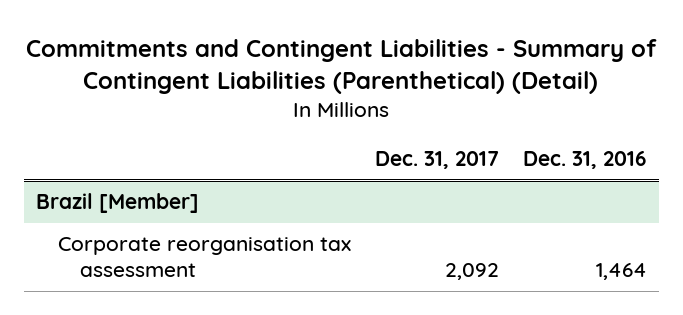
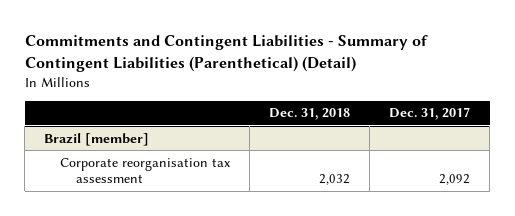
[522,151,647,170] Dec. 31, 2016 -> none
none -> [269,108,351,121] Dec. 31, 2018
[36,193,200,214] Brazil [Member] -> [44,132,150,146] Brazil [member]

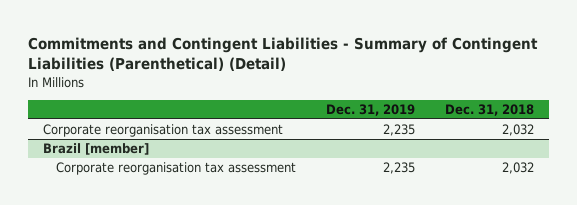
[389,107,471,121] Dec. 31, 2017 -> none
none -> [326,104,416,117] Dec. 31, 2019
none -> [43,124,284,138] Corporate reorganisation tax assessment

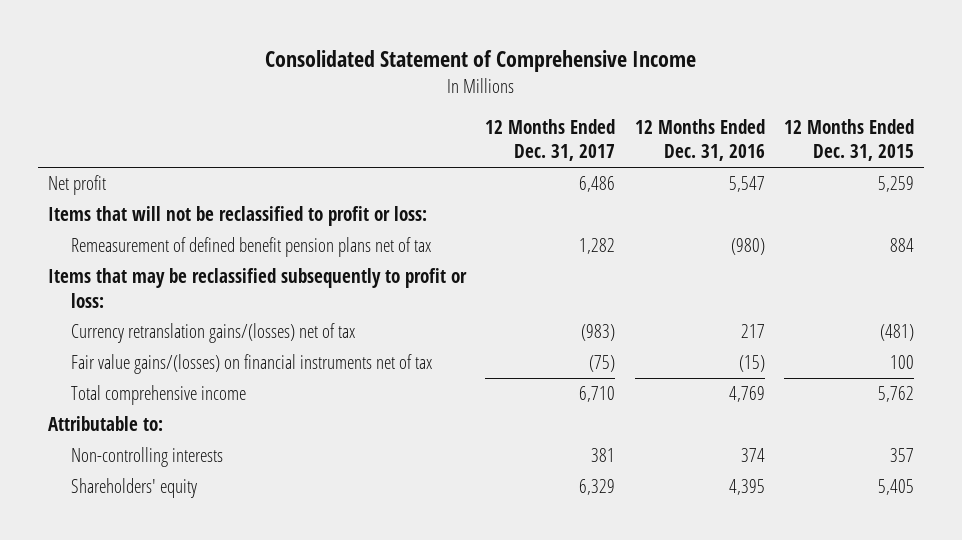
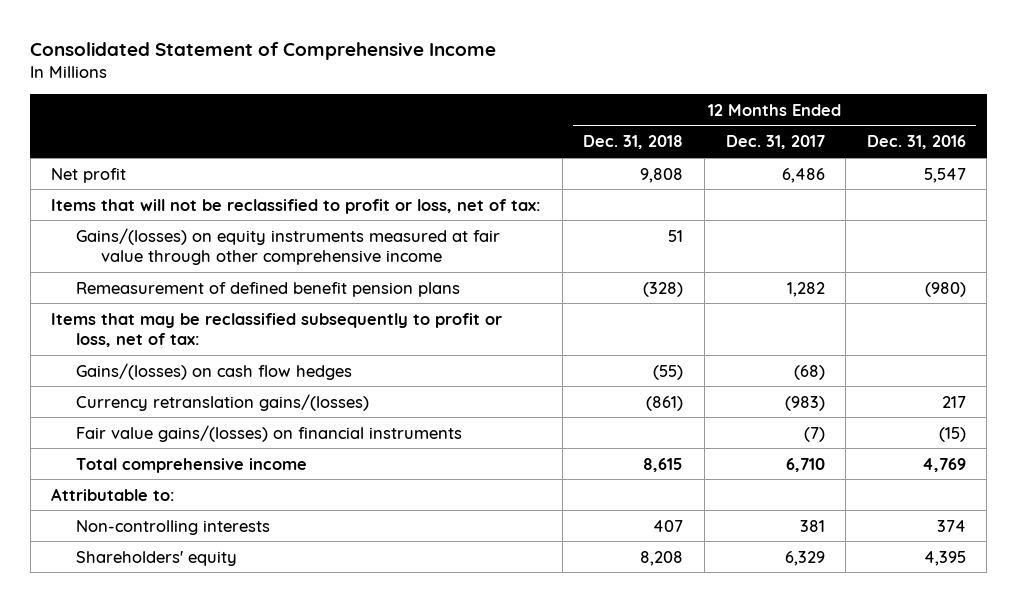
[784,118,915,162] 12 Months Ended Dec. 31, 2015 -> none
none -> [583,135,684,150] Dec. 31, 2018
[47,206,427,227] Items that will not be reclassified to profit or loss: -> [51,198,542,214] Items that will not be reclassified to profit or loss, net of tax:
none -> [76,227,501,266] Gains/(losses) on equity instruments measured at fair value through other comprehensive income
[70,237,431,258] Remeasurement of defined benefit pension plans net of tax -> [76,281,461,297] Remeasurement of defined benefit pension plans
[47,268,467,308] Items that may be reclassified subsequently to profit or loss: -> [51,312,503,348] Items that may be reclassified subsequently to profit or loss, net of tax:
none -> [76,362,353,380] Gains/(losses) on cash flow hedges
[70,323,355,344] Currency retranslation gains/(losses) net of tax -> [76,393,370,411] Currency retranslation gains/(losses)
[70,354,432,375] Fair value gains/(losses) on financial instruments net of tax -> [76,424,463,442] Fair value gains/(losses) on financial instruments
[589,355,616,373] (75) -> [803,426,825,442] (7)

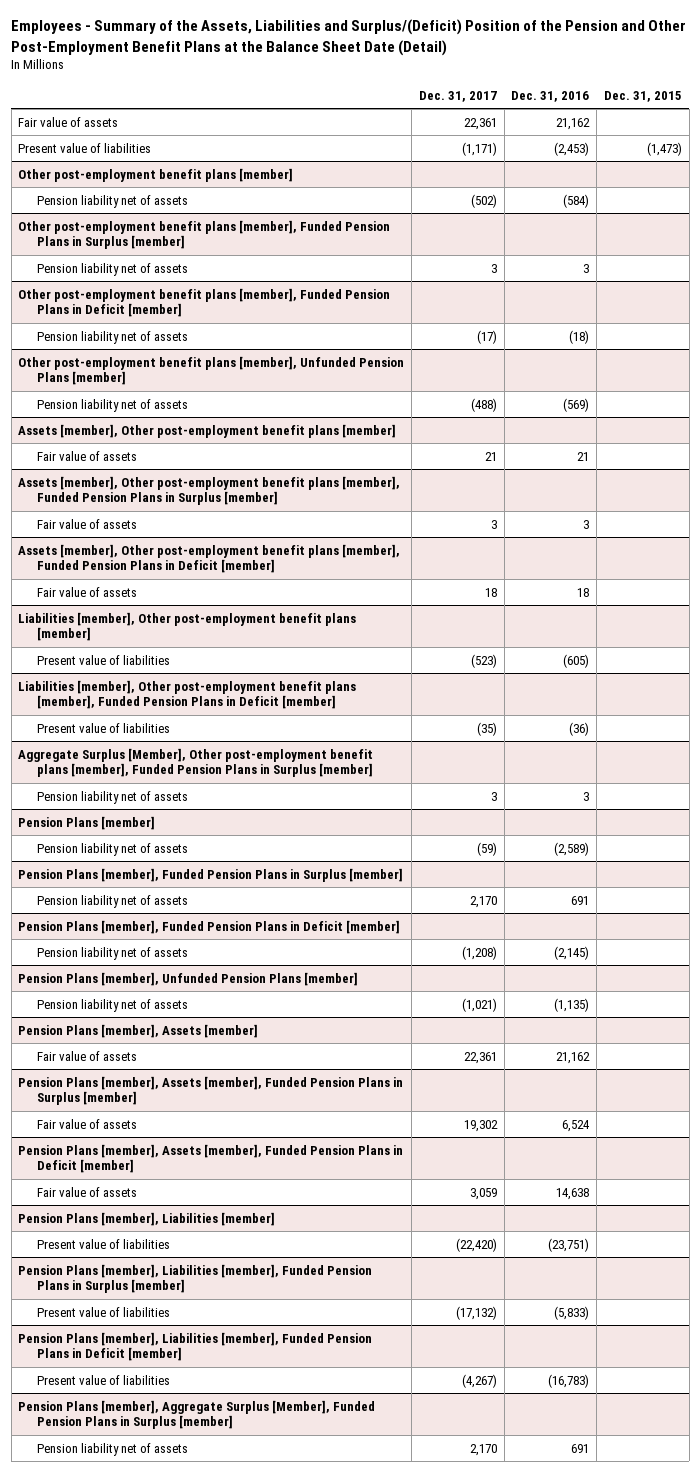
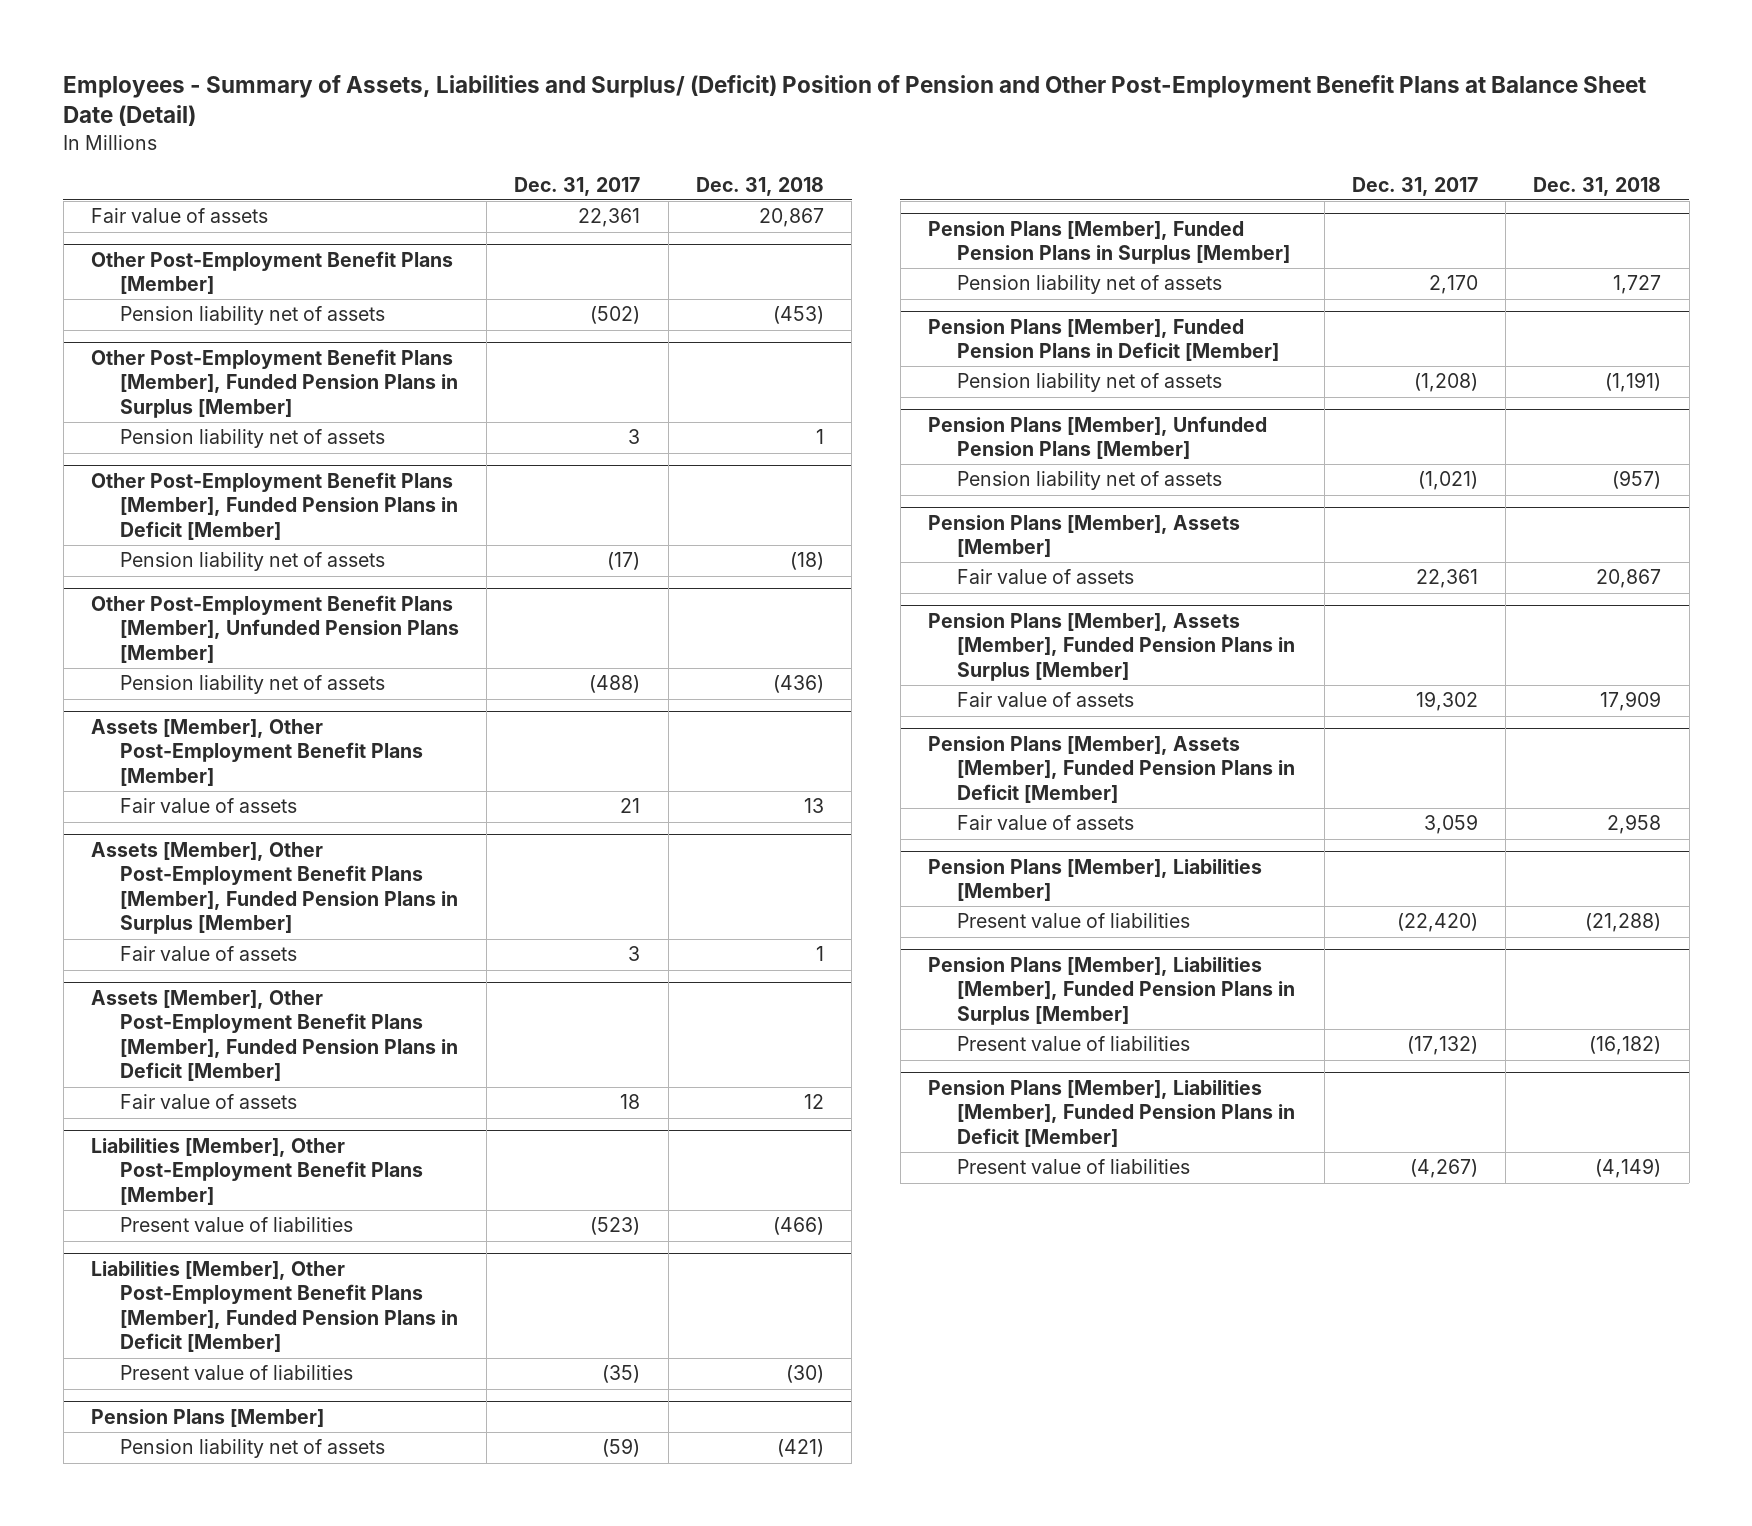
[11,19,687,56] Employees - Summary of the Assets, Liabilities and Surplus/(Deficit) Position of the Pension and Other Post-Employment Benefit Plans at the Balance Sheet Date (Detail) -> [63,75,1647,127] Employees - Summary of Assets, Liabilities and Surplus/ (Deficit) Position of Pension and Other Post-Employment Benefit Plans at Balance Sheet Date (Detail)
[511,91,590,103] Dec. 31, 2016 -> none
[603,91,682,103] Dec. 31, 2015 -> none
none -> [696,176,825,196] Dec. 31, 2018
[18,142,152,153] Present value of liabilities -> none
[18,167,294,182] Other post-employment benefit plans [member] -> [90,250,453,295] Other Post-Employment Benefit Plans [Member]
[18,219,391,250] Other post-employment benefit plans [member], Funded Pension Plans in Surplus [member] -> [90,348,458,418] Other Post-Employment Benefit Plans [Member], Funded Pension Plans in Surplus [Member]
[18,287,391,318] Other post-employment benefit plans [member], Funded Pension Plans in Deficit [member] -> [90,471,458,540] Other Post-Employment Benefit Plans [Member], Funded Pension Plans in Deficit [Member]
[18,355,405,386] Other post-employment benefit plans [member], Unfunded Pension Plans [member] -> [90,594,459,663] Other Post-Employment Benefit Plans [Member], Unfunded Pension Plans [Member]
[18,423,397,438] Assets [member], Other post-employment benefit plans [member] -> [90,718,423,786] Assets [Member], Other Post-Employment Benefit Plans [Member]
[18,475,401,506] Assets [member], Other post-employment benefit plans [member], Funded Pension Plans in Surplus [member] -> [90,841,458,935] Assets [Member], Other Post-Employment Benefit Plans [Member], Funded Pension Plans in Surplus [Member]
[18,543,401,574] Assets [member], Other post-employment benefit plans [member], Funded Pension Plans in Deficit [member] -> [90,989,458,1082] Assets [Member], Other Post-Employment Benefit Plans [Member], Funded Pension Plans in Deficit [Member]
[18,611,357,642] Liabilities [member], Other post-employment benefit plans [member] -> [90,1137,423,1205] Liabilities [Member], Other Post-Employment Benefit Plans [Member]
[18,679,357,710] Liabilities [member], Other post-employment benefit plans [member], Funded Pension Plans in Deficit [member] -> [90,1260,458,1353] Liabilities [Member], Other Post-Employment Benefit Plans [Member], Funded Pension Plans in Deficit [Member]
[18,747,374,778] Aggregate Surplus [Member], Other post-employment benefit plans [member], Funded Pension Plans in Surplus [member] -> none
[37,790,189,804] Pension liability net of assets -> none
[18,815,156,830] Pension Plans [member] -> [90,1408,324,1427] Pension Plans [Member]
[18,867,404,882] Pension Plans [member], Funded Pension Plans in Surplus [member] -> [928,220,1291,265] Pension Plans [Member], Funded Pension Plans in Surplus [Member]
[18,919,401,934] Pension Plans [member], Funded Pension Plans in Deficit [member] -> [928,318,1280,362] Pension Plans [Member], Funded Pension Plans in Deficit [Member]
[18,971,359,986] Pension Plans [member], Unfunded Pension Plans [member] -> [928,415,1268,460] Pension Plans [Member], Unfunded Pension Plans [Member]
[18,1023,259,1038] Pension Plans [member], Assets [member] -> [928,514,1241,558] Pension Plans [Member], Assets [Member]
[18,1075,404,1106] Pension Plans [member], Assets [member], Funded Pension Plans in Surplus [member] -> [928,612,1296,681] Pension Plans [Member], Assets [Member], Funded Pension Plans in Surplus [Member]
[18,1143,404,1174] Pension Plans [member], Assets [member], Funded Pension Plans in Deficit [member] -> [928,735,1296,803] Pension Plans [Member], Assets [Member], Funded Pension Plans in Deficit [Member]
[18,1211,276,1226] Pension Plans [member], Liabilities [member] -> [928,858,1263,902] Pension Plans [Member], Liabilities [Member]
[18,1263,373,1294] Pension Plans [member], Liabilities [member], Funded Pension Plans in Surplus [member] -> [928,956,1296,1025] Pension Plans [Member], Liabilities [Member], Funded Pension Plans in Surplus [Member]
[18,1331,373,1362] Pension Plans [member], Liabilities [member], Funded Pension Plans in Deficit [member] -> [928,1079,1296,1147] Pension Plans [Member], Liabilities [Member], Funded Pension Plans in Deficit [Member]
[18,1399,376,1430] Pension Plans [member], Aggregate Surplus [Member], Funded Pension Plans in Surplus [member] -> none
[37,1442,189,1456] Pension liability net of assets -> none

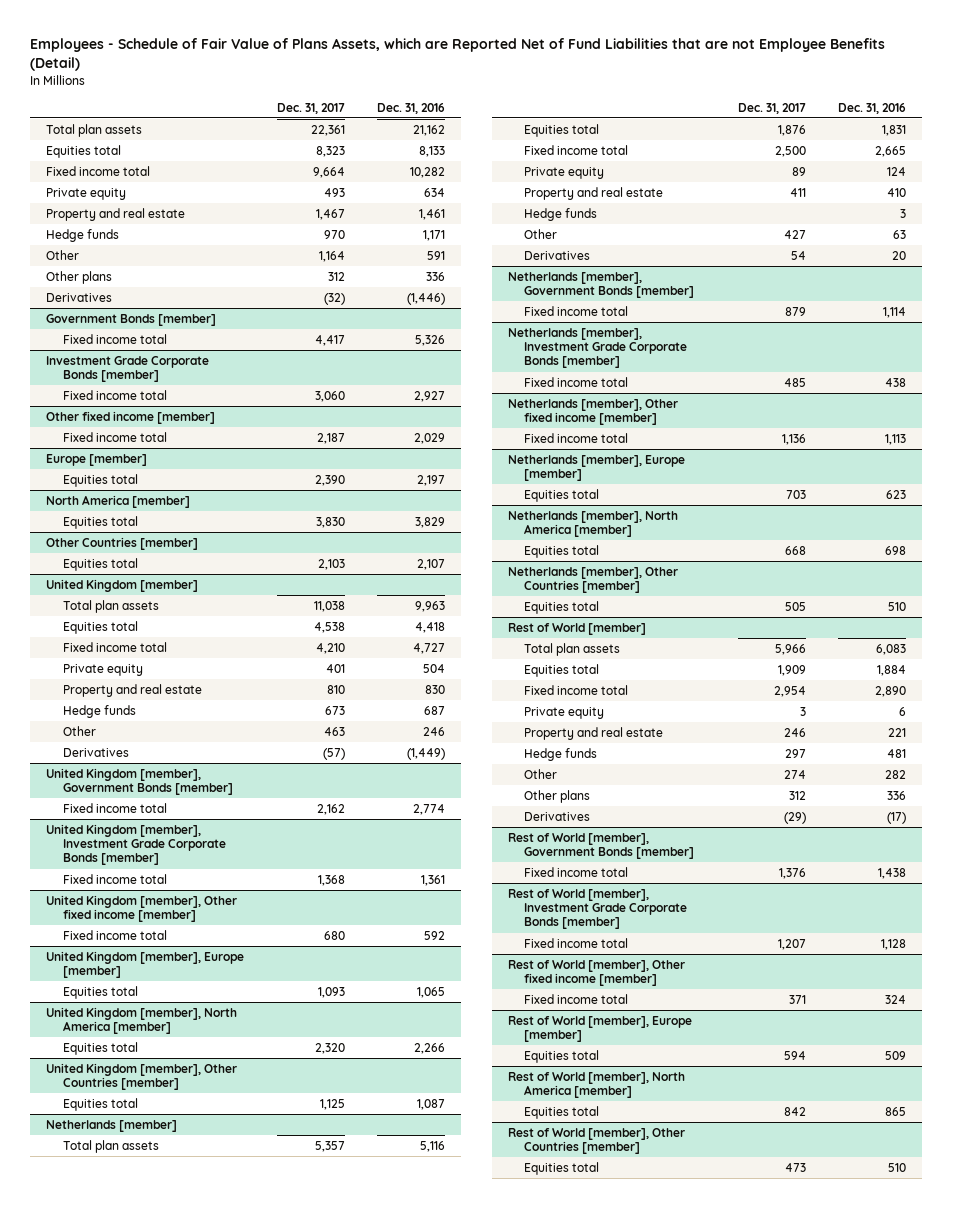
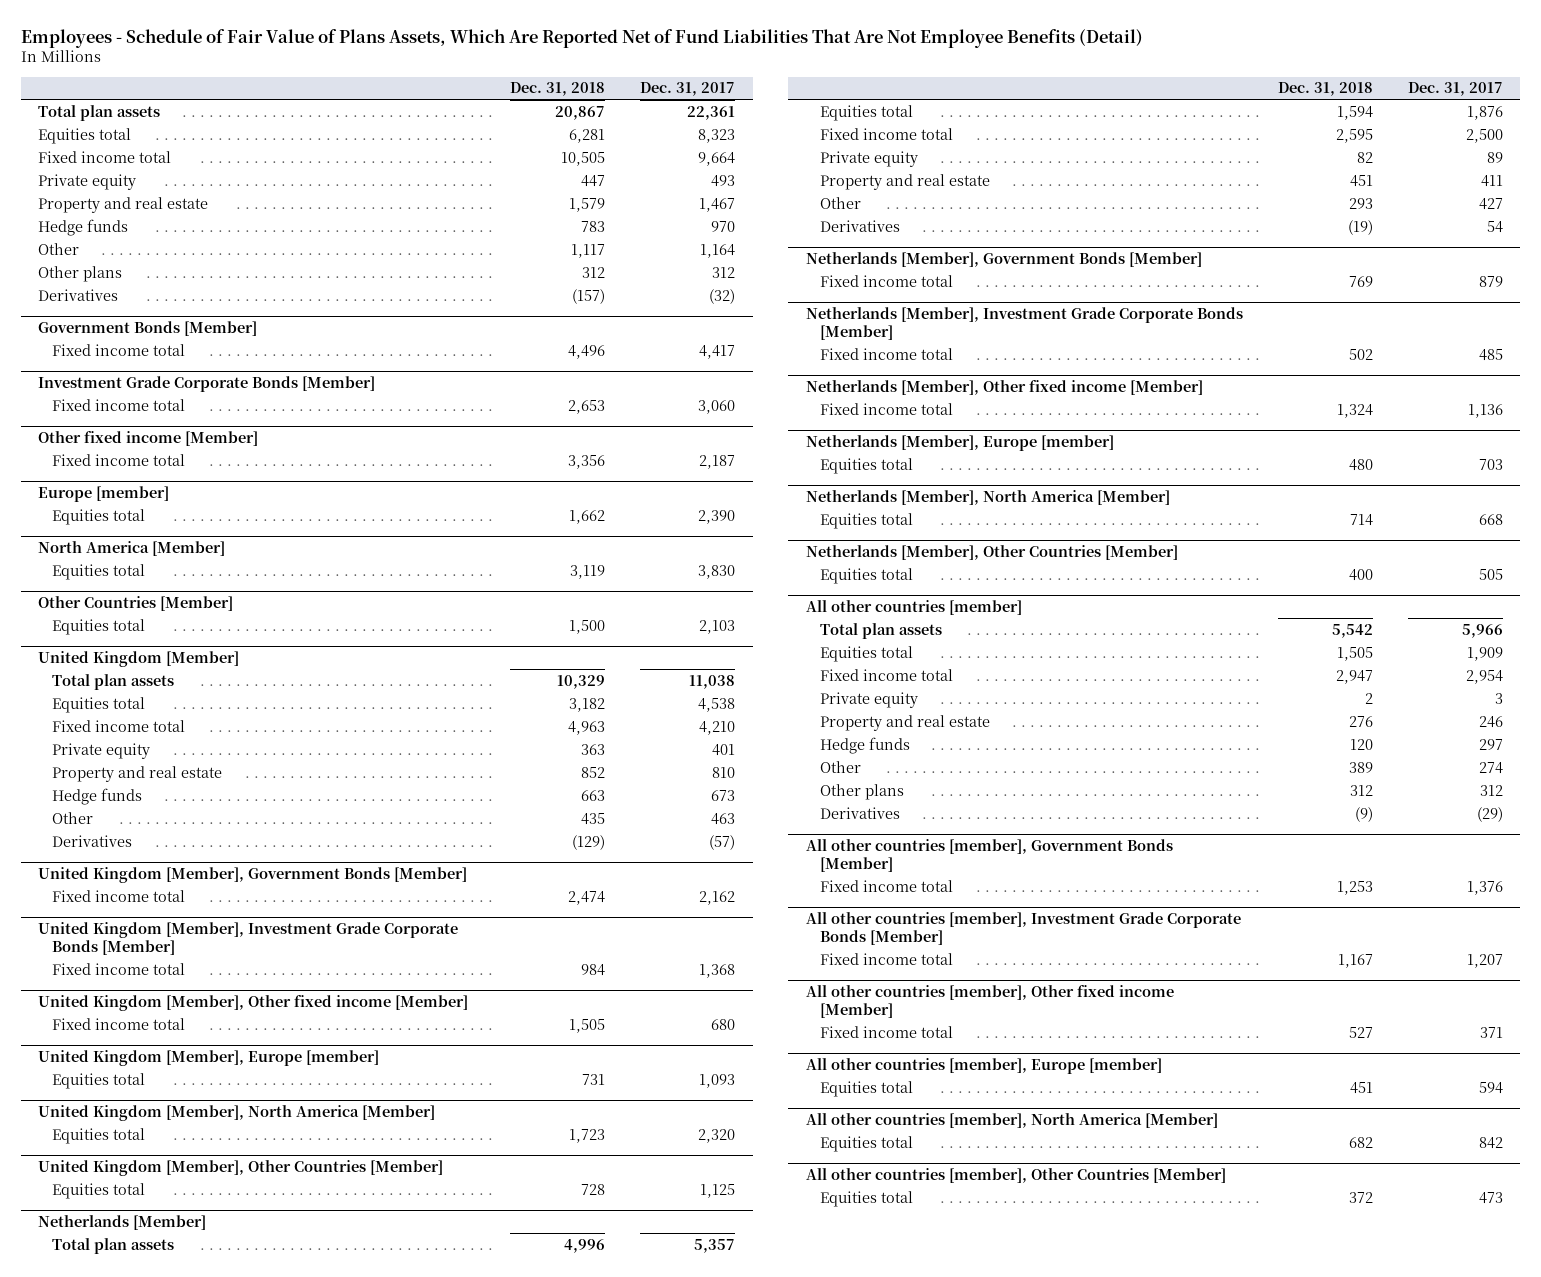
[30,38,886,72] Employees - Schedule of Fair Value of Plans Assets, which are Reported Net of Fund Liabilities that are not Employee Benefits (Detail) -> [20,29,1143,49] Employees - Schedule of Fair Value of Plans Assets, Which Are Reported Net of Fund Liabilities That Are Not Employee Benefits (Detail)
[376,102,445,114] Dec. 31, 2016 -> none
none -> [510,82,606,97] Dec. 31, 2018
[46,313,217,326] Government Bonds [member] -> [38,320,258,336] Government Bonds [Member]
[46,355,210,383] Investment Grade Corporate Bonds [member] -> [38,375,376,392] Investment Grade Corporate Bonds [Member]
[46,410,216,424] Other fixed income [member] -> [38,430,259,446] Other fixed income [Member]
[46,494,191,508] North America [member] -> [38,540,226,556] North America [Member]
[46,536,199,550] Other Countries [member] -> [38,595,234,611] Other Countries [Member]
[46,578,199,592] United Kingdom [member] -> [38,650,240,667] United Kingdom [Member]
[46,767,234,796] United Kingdom [member], Government Bonds [member] -> [38,866,468,883] United Kingdom [Member], Government Bonds [Member]
[46,823,227,866] United Kingdom [member], Investment Grade Corporate Bonds [member] -> [38,921,459,956] United Kingdom [Member], Investment Grade Corporate Bonds [Member]
[46,894,238,923] United Kingdom [member], Other fixed income [member] -> [38,994,469,1011] United Kingdom [Member], Other fixed income [Member]
[46,950,245,979] United Kingdom [member], Europe [member] -> [38,1049,380,1066] United Kingdom [Member], Europe [member]
[46,1006,238,1035] United Kingdom [member], North America [member] -> [38,1104,436,1121] United Kingdom [Member], North America [Member]
[46,1062,238,1091] United Kingdom [member], Other Countries [member] -> [38,1159,444,1176] United Kingdom [Member], Other Countries [Member]
[46,1119,178,1132] Netherlands [member] -> [38,1214,207,1230] Netherlands [Member]
[524,207,598,221] Hedge funds -> none
[507,271,695,299] Netherlands [member], Government Bonds [member] -> [805,251,1202,267] Netherlands [Member], Government Bonds [Member]
[507,327,688,369] Netherlands [member], Investment Grade Corporate Bonds [member] -> [805,306,1243,341] Netherlands [Member], Investment Grade Corporate Bonds [Member]
[507,398,678,426] Netherlands [member], Other fixed income [member] -> [805,379,1203,395] Netherlands [Member], Other fixed income [Member]
[507,454,685,482] Netherlands [member], Europe [member] -> [805,434,1114,451] Netherlands [Member], Europe [member]
[507,510,678,538] Netherlands [member], North America [member] -> [805,489,1170,505] Netherlands [Member], North America [Member]
[507,566,678,594] Netherlands [member], Other Countries [member] -> [805,544,1178,560] Netherlands [Member], Other Countries [Member]
[507,622,646,635] Rest of World [member] -> [805,599,1022,615] All other countries [member]
[507,832,695,860] Rest of World [member], Government Bonds [member] -> none
none -> [805,838,1173,873] All other countries [member], Government Bonds [Member]
[507,888,688,930] Rest of World [member], Investment Grade Corporate Bonds [member] -> none
none -> [805,911,1241,946] All other countries [member], Investment Grade Corporate Bonds [Member]
[507,959,685,987] Rest of World [member], Other fixed income [member] -> none
none -> [805,984,1174,1019] All other countries [member], Other fixed income [Member]
[507,1015,692,1043] Rest of World [member], Europe [member] -> none
none -> [805,1057,1162,1074] All other countries [member], Europe [member]
[507,1071,685,1099] Rest of World [member], North America [member] -> none
none -> [805,1112,1218,1128] All other countries [member], North America [Member]
[507,1127,685,1155] Rest of World [member], Other Countries [member] -> none
none -> [805,1167,1226,1183] All other countries [member], Other Countries [Member]

